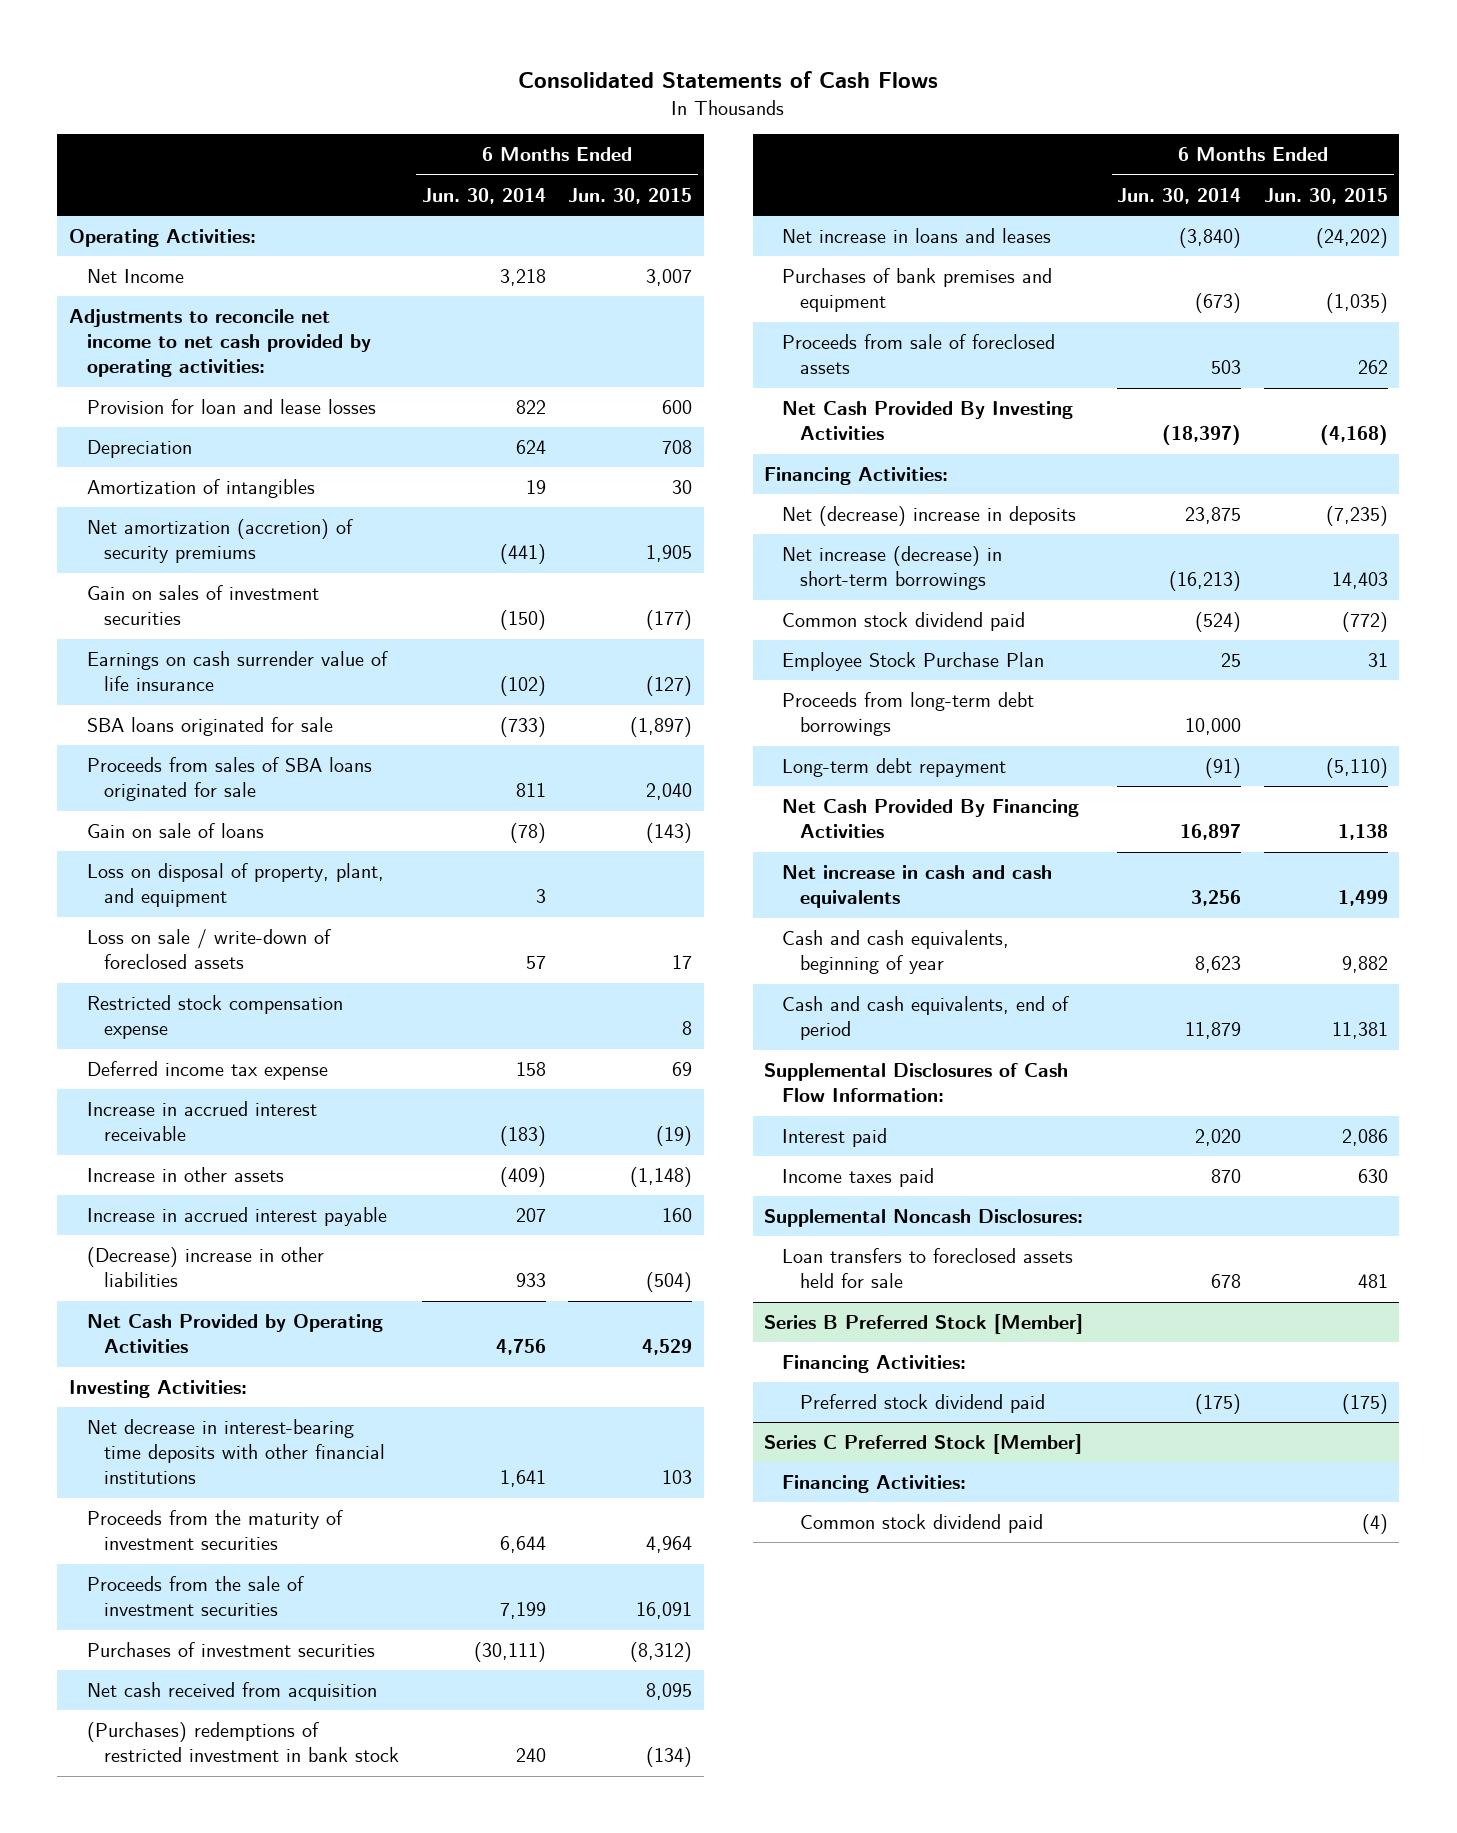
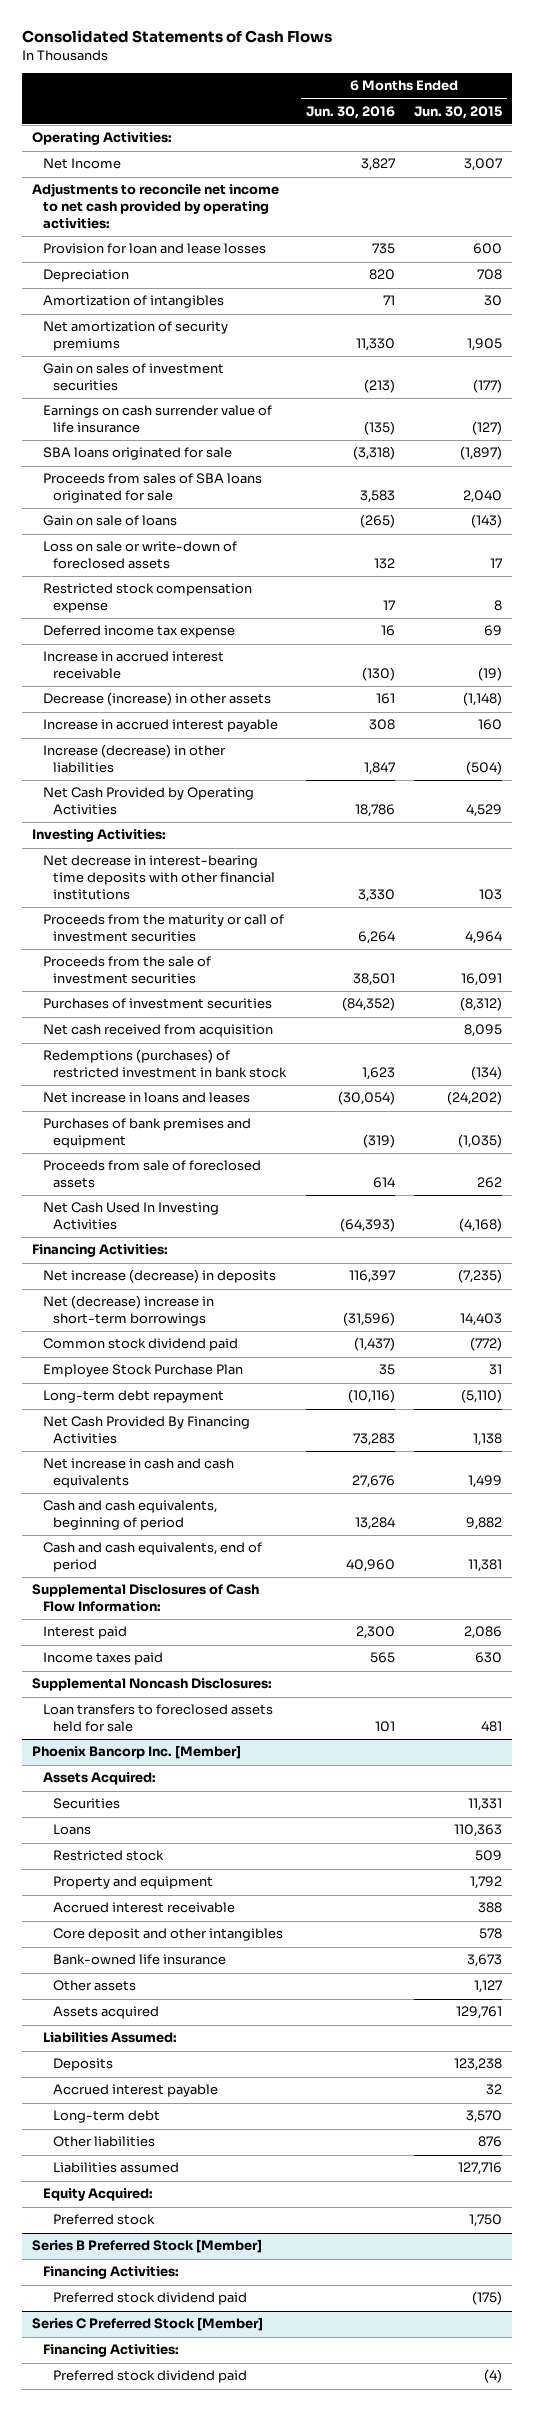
[421,187,546,204] Jun. 30, 2014 -> none
none -> [305,105,395,119] Jun. 30, 2016
[86,519,353,564] Net amortization (accretion) of security premiums -> [42,321,228,351] Net amortization of security premiums
[86,863,384,908] Loss on disposal of property, plant, and equipment -> none
[86,929,331,970] Loss on sale / write-down of foreclosed assets -> [42,541,237,569] Loss on sale or write-down of foreclosed assets
[86,1167,284,1183] Increase in other assets -> [42,692,271,707] Decrease (increase) in other assets
[86,1247,324,1288] (Decrease) increase in other liabilities -> [42,744,226,773] Increase (decrease) in other liabilities
[86,1510,343,1551] Proceeds from the maturity of investment securities -> [42,914,284,942] Proceeds from the maturity or call of investment securities
[86,1722,400,1763] (Purchases) redemptions of restricted investment in bank stock -> [42,1049,288,1078] Redemptions (purchases) of restricted investment in bank stock
[782,401,1074,441] Net Cash Provided By Investing Activities -> [42,1202,219,1230] Net Cash Used In Investing Activities
[782,506,1077,527] Net (decrease) increase in deposits -> [42,1269,276,1284] Net increase (decrease) in deposits
[782,546,1003,591] Net increase (decrease) in short-term borrowings -> [42,1295,214,1326] Net (decrease) increase in short-term borrowings
[782,692,1035,737] Proceeds from long-term debt borrowings -> none
[782,930,1010,975] Cash and cash equivalents, beginning of year -> [42,1500,217,1530] Cash and cash equivalents, beginning of period
none -> [32,1745,242,1760] Phoenix Bancorp Inc. [Member]
none -> [42,1772,156,1786] Assets Acquired:
none -> [53,1798,121,1810] Securities
none -> [53,1824,92,1836] Loans
none -> [53,1850,165,1862] Restricted stock
none -> [53,1876,214,1890] Property and equipment
none -> [53,1902,236,1914] Accrued interest receivable
none -> [53,1928,284,1942] Core deposit and other intangibles
none -> [53,1954,227,1966] Bank-owned life insurance
none -> [53,1980,137,1992] Other assets
none -> [53,2006,160,2020] Assets acquired
none -> [42,2032,177,2044] Liabilities Assumed:
none -> [53,2058,114,2072] Deposits
none -> [53,2084,219,2098] Accrued interest payable
none -> [53,2110,161,2124] Long-term debt
none -> [53,2136,156,2148] Other liabilities
none -> [53,2162,180,2174] Liabilities assumed
none -> [42,2188,153,2202] Equity Acquired:
none -> [53,2214,156,2226] Preferred stock
[800,1514,1044,1534] Common stock dividend paid -> [53,2370,248,2384] Preferred stock dividend paid

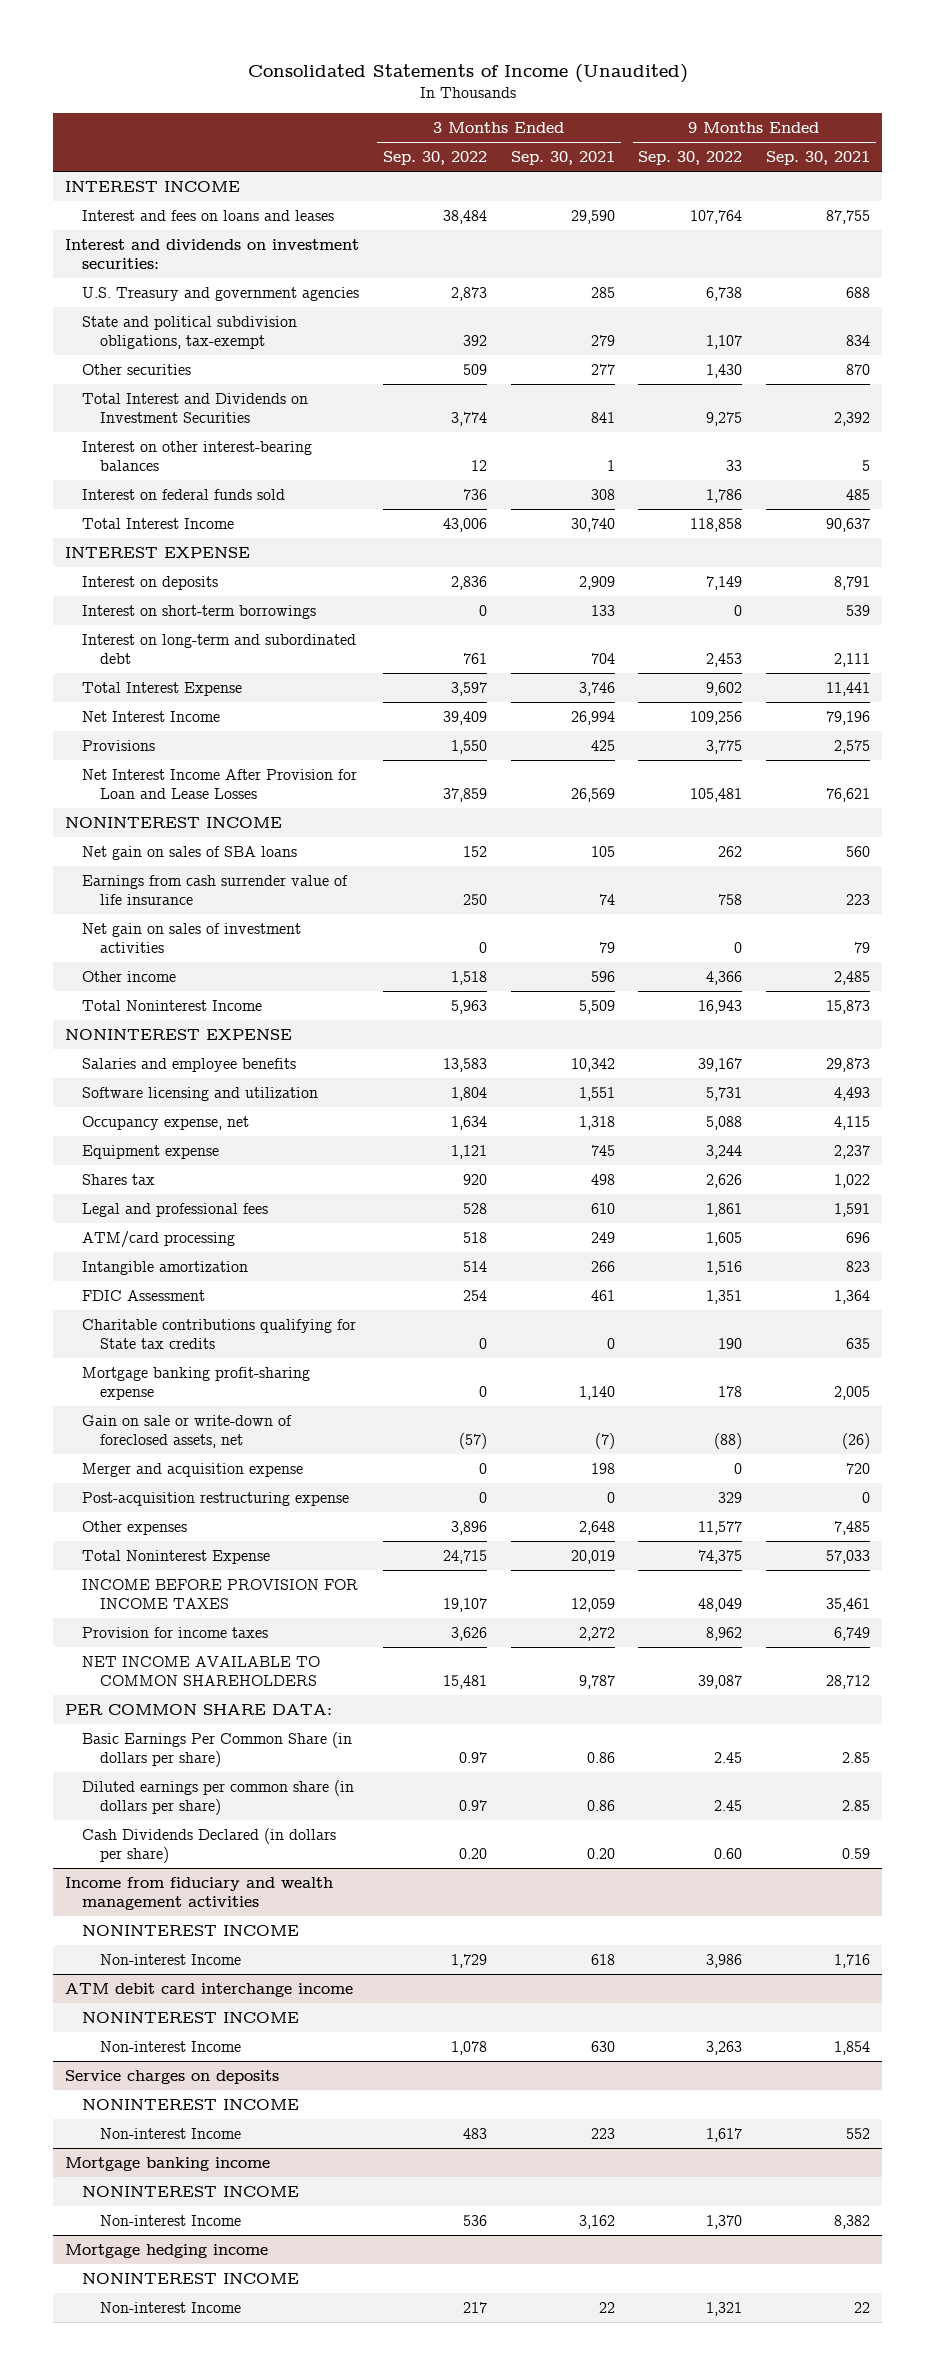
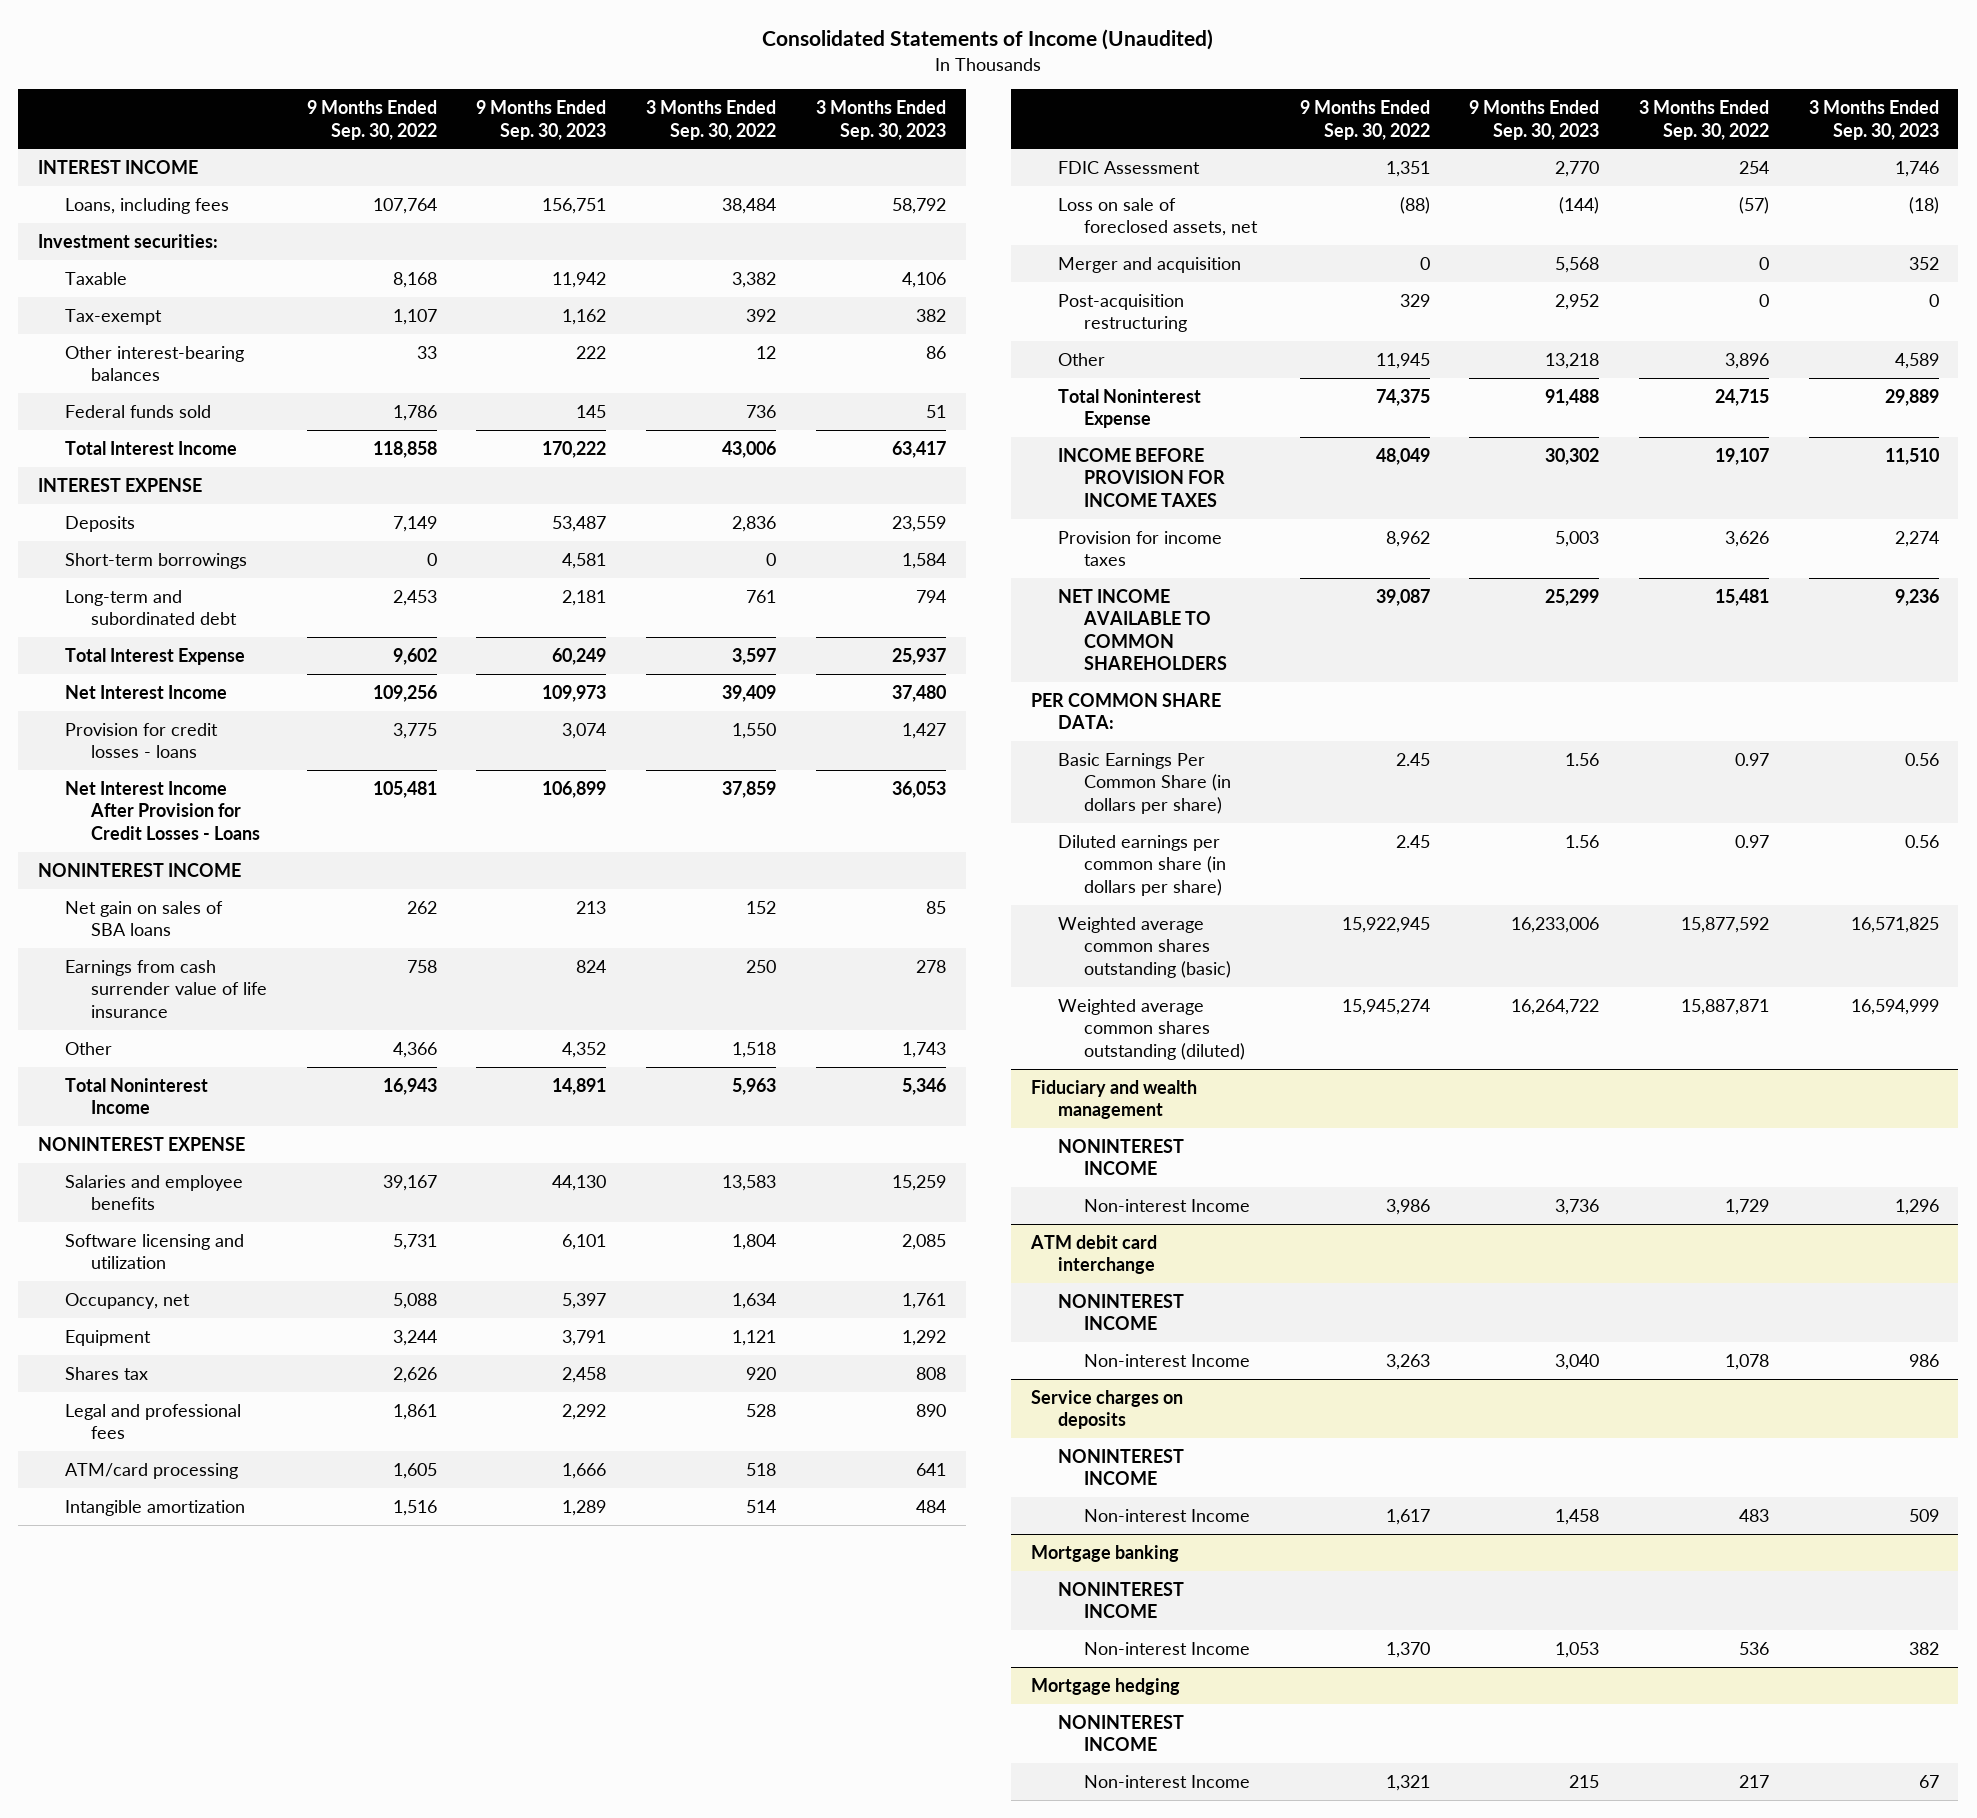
[510,151,615,166] Sep. 30, 2021 -> none
[766,151,871,166] Sep. 30, 2021 -> none
none -> [476,100,607,140] 9 Months Ended Sep. 30, 2023
none -> [815,100,946,140] 3 Months Ended Sep. 30, 2023
[82,286,360,301] U.S. Treasury and government agencies -> none
[82,363,192,375] Other securities -> none
[82,392,309,423] Total Interest and Dividends on Investment Securities -> none
[82,209,335,221] Interest and fees on loans and leases -> [64,197,229,214] Loans, including fees
[64,238,359,269] Interest and dividends on investment securities: -> [37,233,218,248] Investment securities:
none -> [64,271,127,285] Taxable
[82,315,298,349] State and political subdivision obligations, tax-exempt -> [64,308,162,325] Tax-exempt
[82,440,313,471] Interest on other interest-bearing balances -> [64,345,244,382] Other interest-bearing balances
[82,488,286,500] Interest on federal funds sold -> [64,404,211,418] Federal funds sold
[82,575,219,590] Interest on deposits -> [64,515,135,532] Deposits
[82,604,317,619] Interest on short-term borrowings -> [64,552,247,569] Short-term borrowings
[82,633,357,664] Interest on long-term and subordinated debt -> [64,589,238,626] Long-term and subordinated debt
[82,739,156,751] Provisions -> [64,722,218,759] Provision for credit losses - loans
[82,768,358,799] Net Interest Income After Provision for Loan and Lease Losses -> [64,780,261,840] Net Interest Income After Provision for Credit Losses - Loans
[82,922,302,953] Net gain on sales of investment activities -> none
[82,970,177,982] Other income -> [64,1041,112,1055] Other
[82,1115,250,1130] Occupancy expense, net -> [64,1292,190,1309] Occupancy, net
[82,1144,220,1159] Equipment expense -> [64,1329,151,1346] Equipment
[82,1318,357,1349] Charitable contributions qualifying for State tax credits -> none
[82,1366,311,1400] Mortgage banking profit-sharing expense -> none
[82,1414,293,1448] Gain on sale or write-down of foreclosed assets, net -> [1057,197,1259,237] Loss on sale of foreclosed assets, net
[82,1462,304,1477] Merger and acquisition expense -> [1057,256,1241,273] Merger and acquisition
[82,1491,350,1506] Post-acquisition restructuring expense -> [1057,293,1188,333] Post-acquisition restructuring
[82,1520,188,1535] Other expenses -> [1057,352,1105,366] Other
[698,1520,743,1535] 11,577 -> [1375,352,1430,369] 11,945
[82,1827,337,1863] Cash Dividends Declared (in dollars per share) -> none
none -> [1057,916,1232,978] Weighted average common shares outstanding (basic)
none -> [1057,998,1246,1060] Weighted average common shares outstanding (diluted)
[64,1876,333,1910] Income from fiduciary and wealth management activities -> [1030,1079,1197,1120] Fiduciary and wealth management
[64,1982,353,1997] ATM debit card interchange income -> [1029,1234,1157,1275] ATM debit card interchange
[64,2156,270,2171] Mortgage banking income -> [1030,1544,1179,1562] Mortgage banking
[64,2243,268,2258] Mortgage hedging income -> [1030,1677,1180,1695] Mortgage hedging

